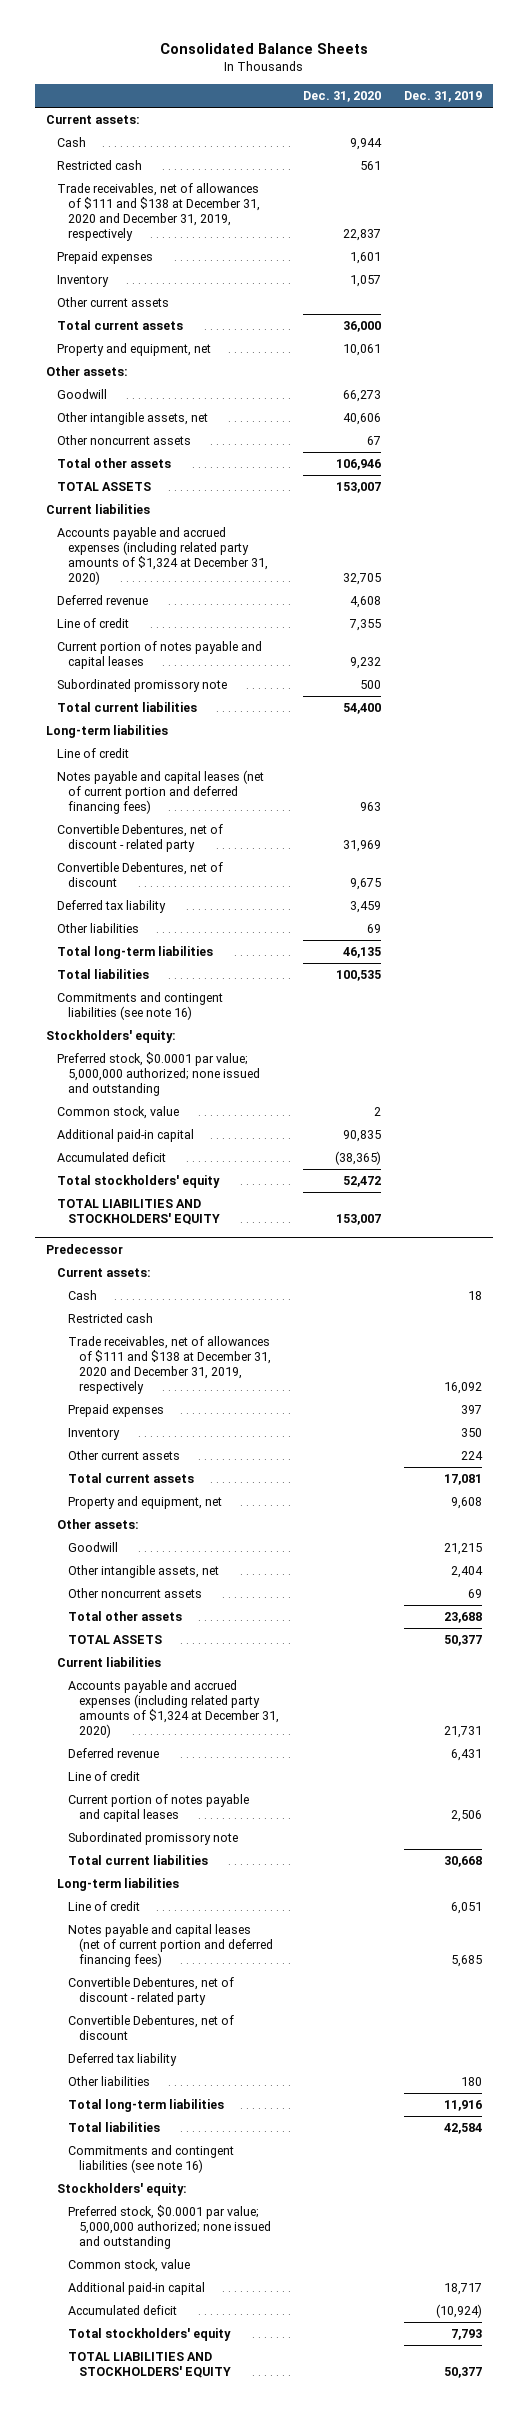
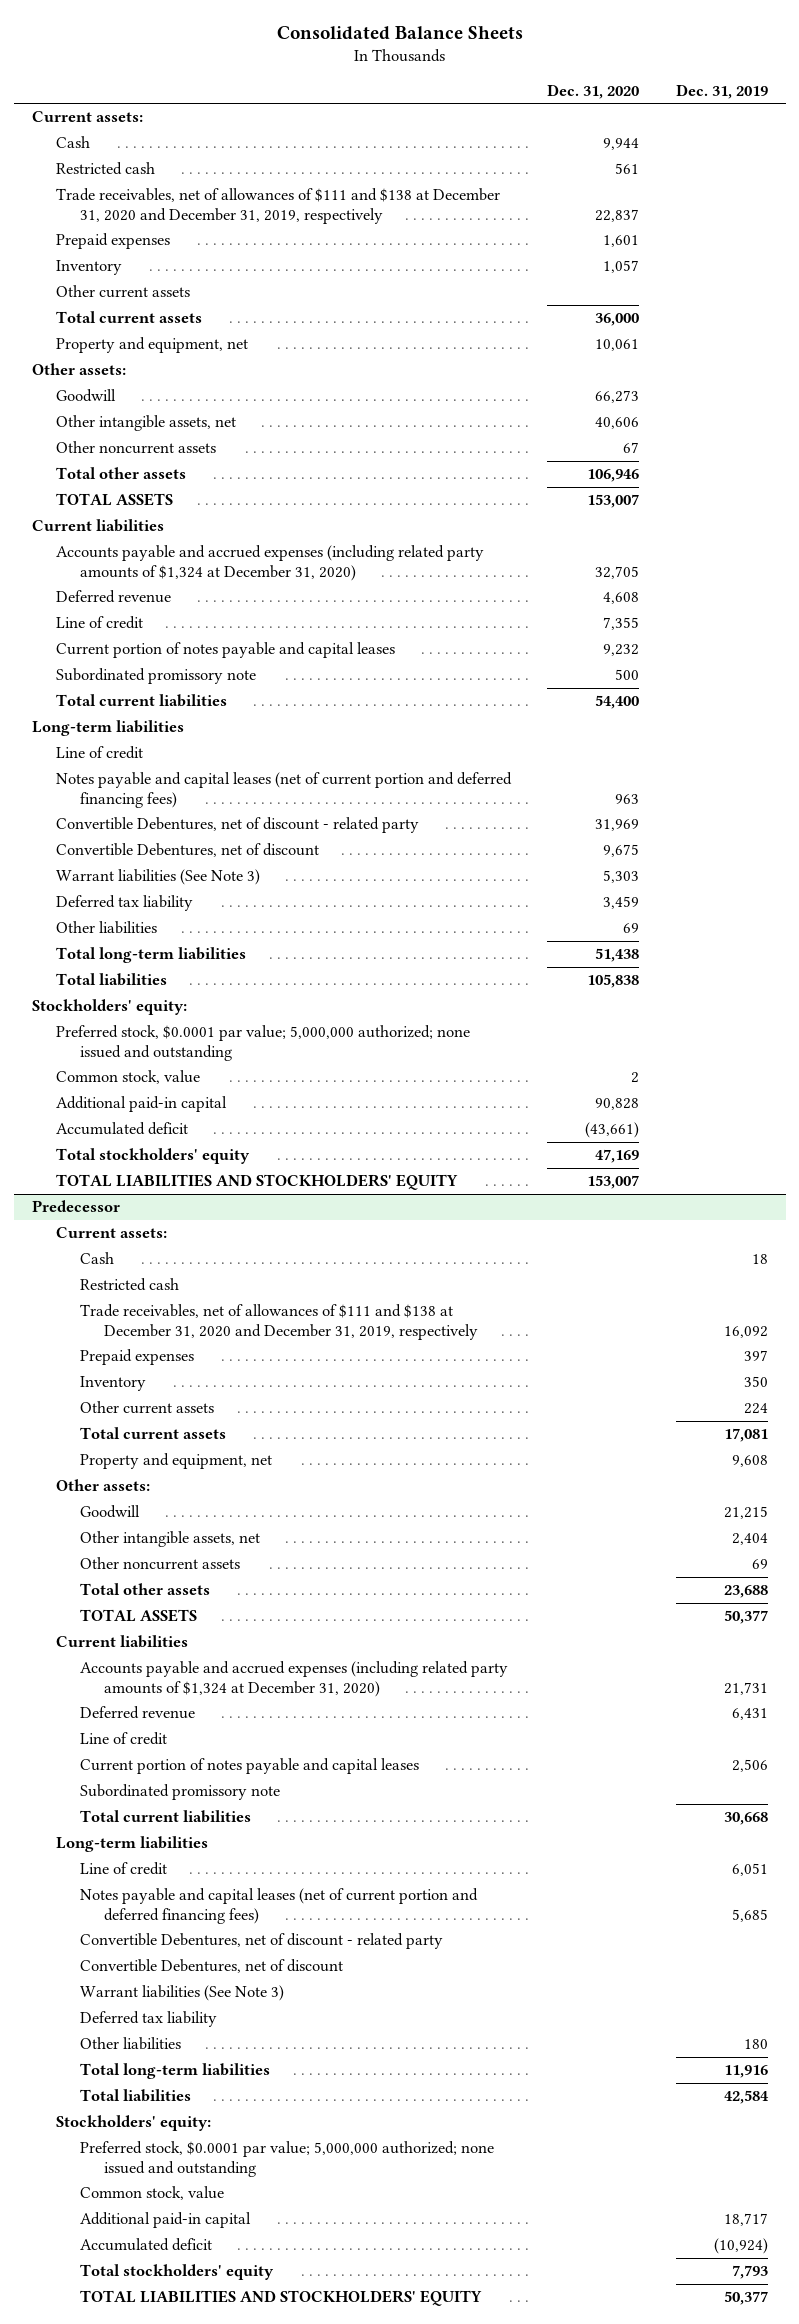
none -> [55,869,260,886] Warrant liabilities (See Note 3)
[57,992,224,1020] Commitments and contingent liabilities (see note 16) -> none
[342,947,381,959] 46,135 -> [595,948,640,963] 51,438
[335,970,381,982] 100,535 -> [587,974,640,989] 105,838
[342,1130,381,1143] 90,835 -> [595,1098,640,1111] 90,828
[334,1151,381,1166] (38,365) -> [585,1122,640,1139] (43,661)
[342,1176,381,1188] 52,472 -> [595,1149,640,1164] 47,169
none -> [79,1985,284,2002] Warrant liabilities (See Note 3)
[68,2145,235,2173] Commitments and contingent liabilities (see note 16) -> none

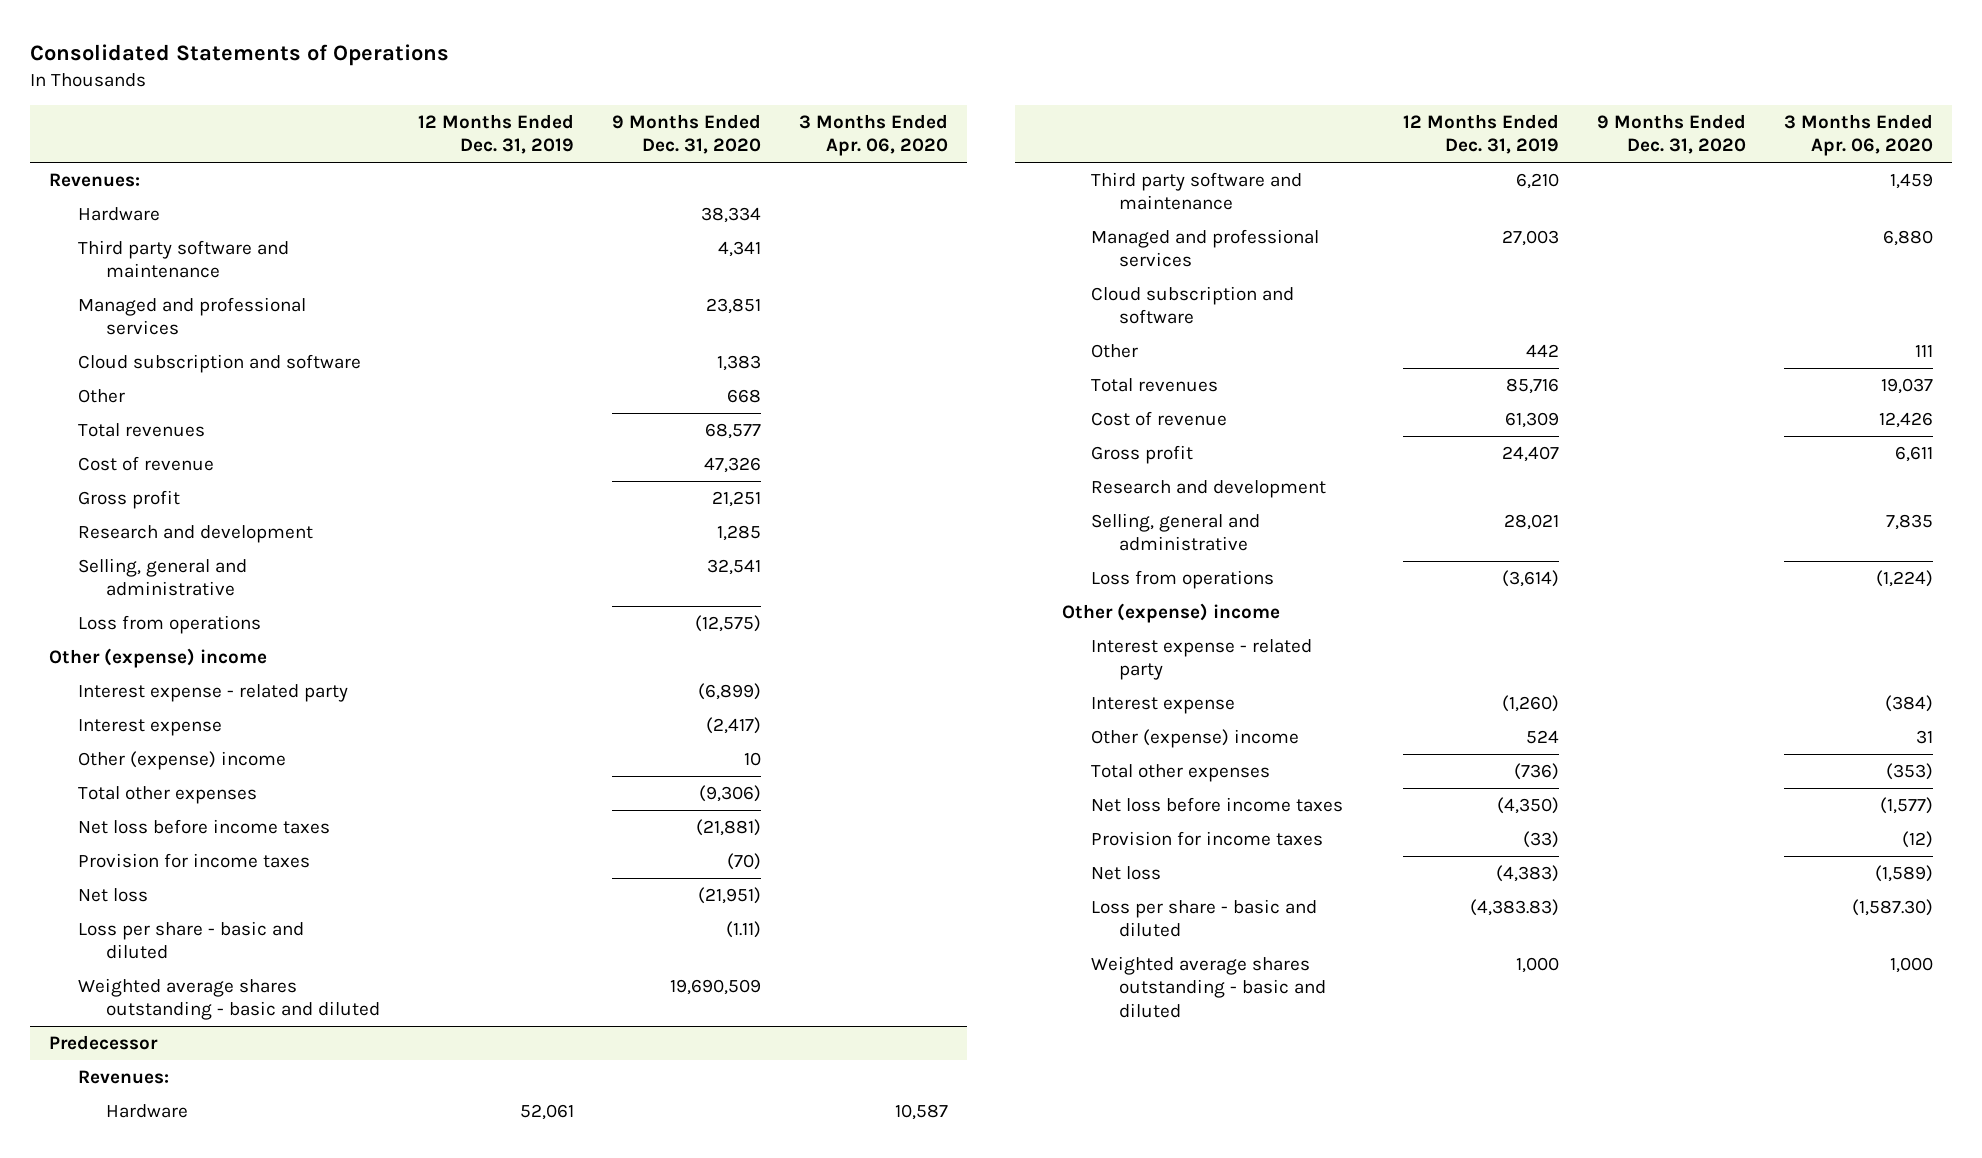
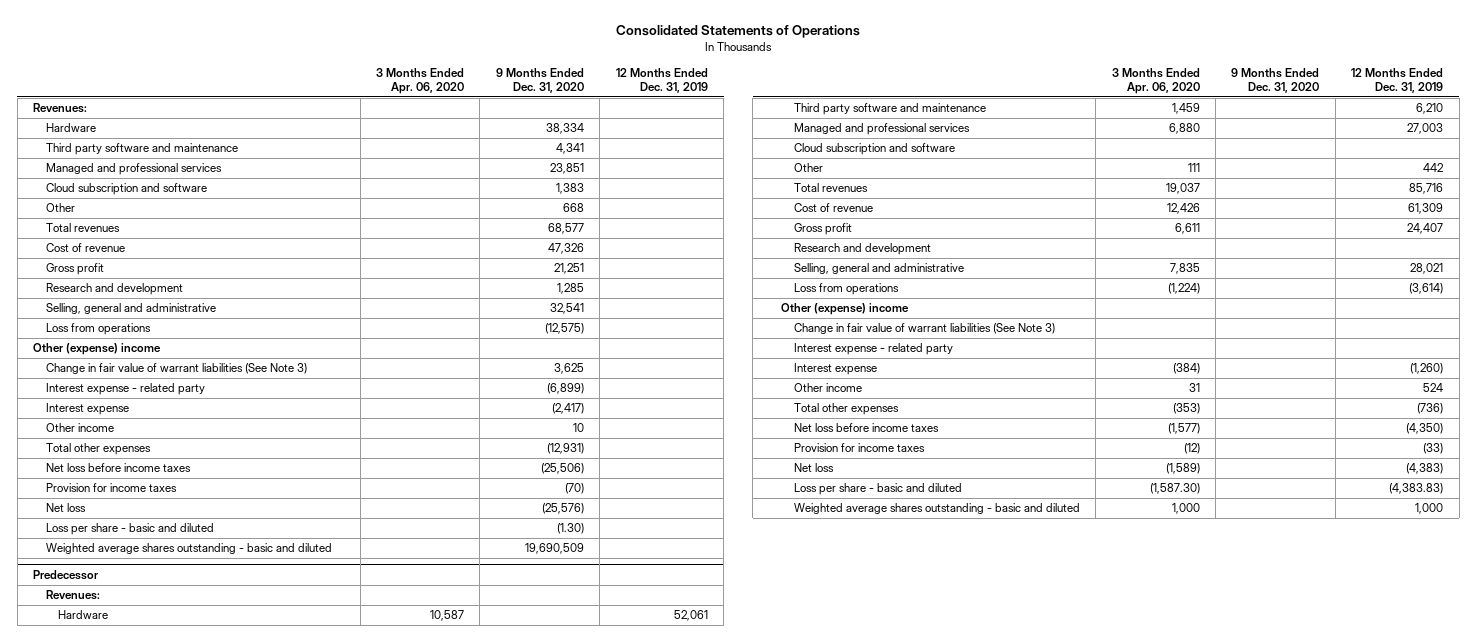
none -> [45,363,307,375] Change in fair value of warrant liabilities (See Note 3)
[77,750,286,770] Other (expense) income -> [45,423,114,433] Other income
[698,784,761,802] (9,306) -> [546,443,584,455] (12,931)
[695,818,761,836] (21,881) -> [540,463,584,475] (25,506)
[697,886,761,904] (21,951) -> [541,503,584,515] (25,576)
[725,920,761,938] (1.11) -> [556,523,584,535] (1.30)
none -> [793,323,1055,335] Change in fair value of warrant liabilities (See Note 3)
[1090,728,1299,748] Other (expense) income -> [793,383,862,393] Other income

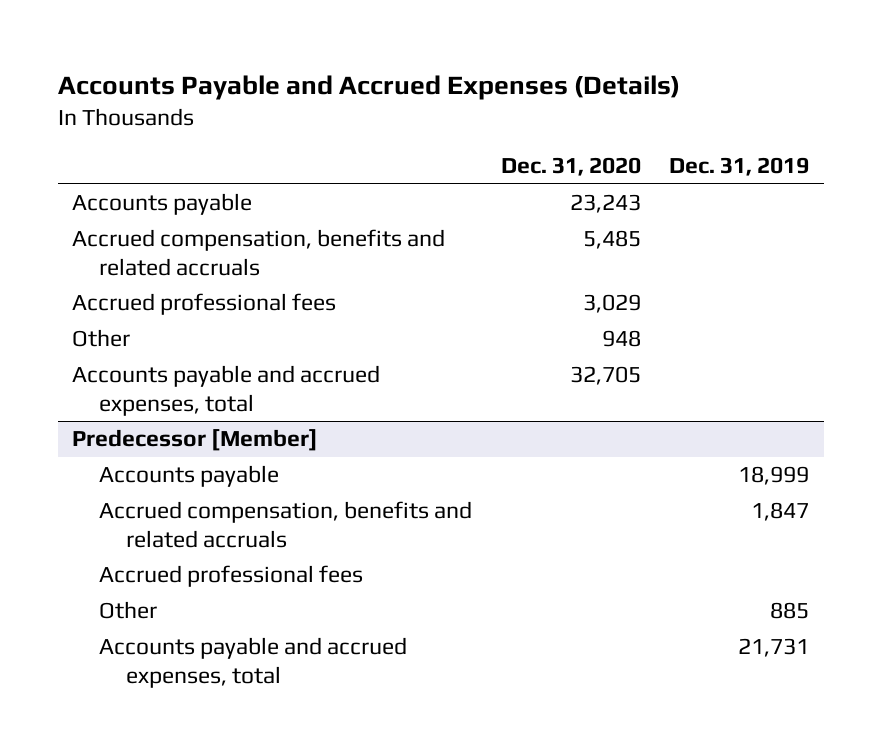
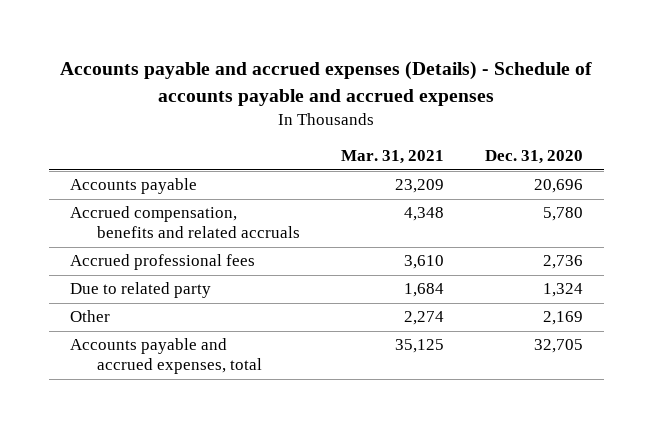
[57,74,680,100] Accounts Payable and Accrued Expenses (Details) -> [60,61,593,106] Accounts payable and accrued expenses (Details) - Schedule of accounts payable and accrued expenses
[669,157,810,177] Dec. 31, 2019 -> none
none -> [340,150,444,165] Mar. 31, 2021
[569,194,641,214] 23,243 -> [534,179,584,194] 20,696
[582,230,641,250] 5,485 -> [543,207,584,222] 5,780
[582,294,641,314] 3,029 -> [543,255,584,270] 2,736
none -> [69,282,211,299] Due to related party
[601,330,641,348] 948 -> [543,311,584,326] 2,169
[72,429,319,452] Predecessor [Member] -> none
[99,465,280,488] Accounts payable -> none
[99,501,473,548] Accrued compensation, benefits and related accruals -> none
[99,565,364,588] Accrued professional fees -> none
[99,601,158,620] Other -> none
[99,637,408,688] Accounts payable and accrued expenses, total -> none

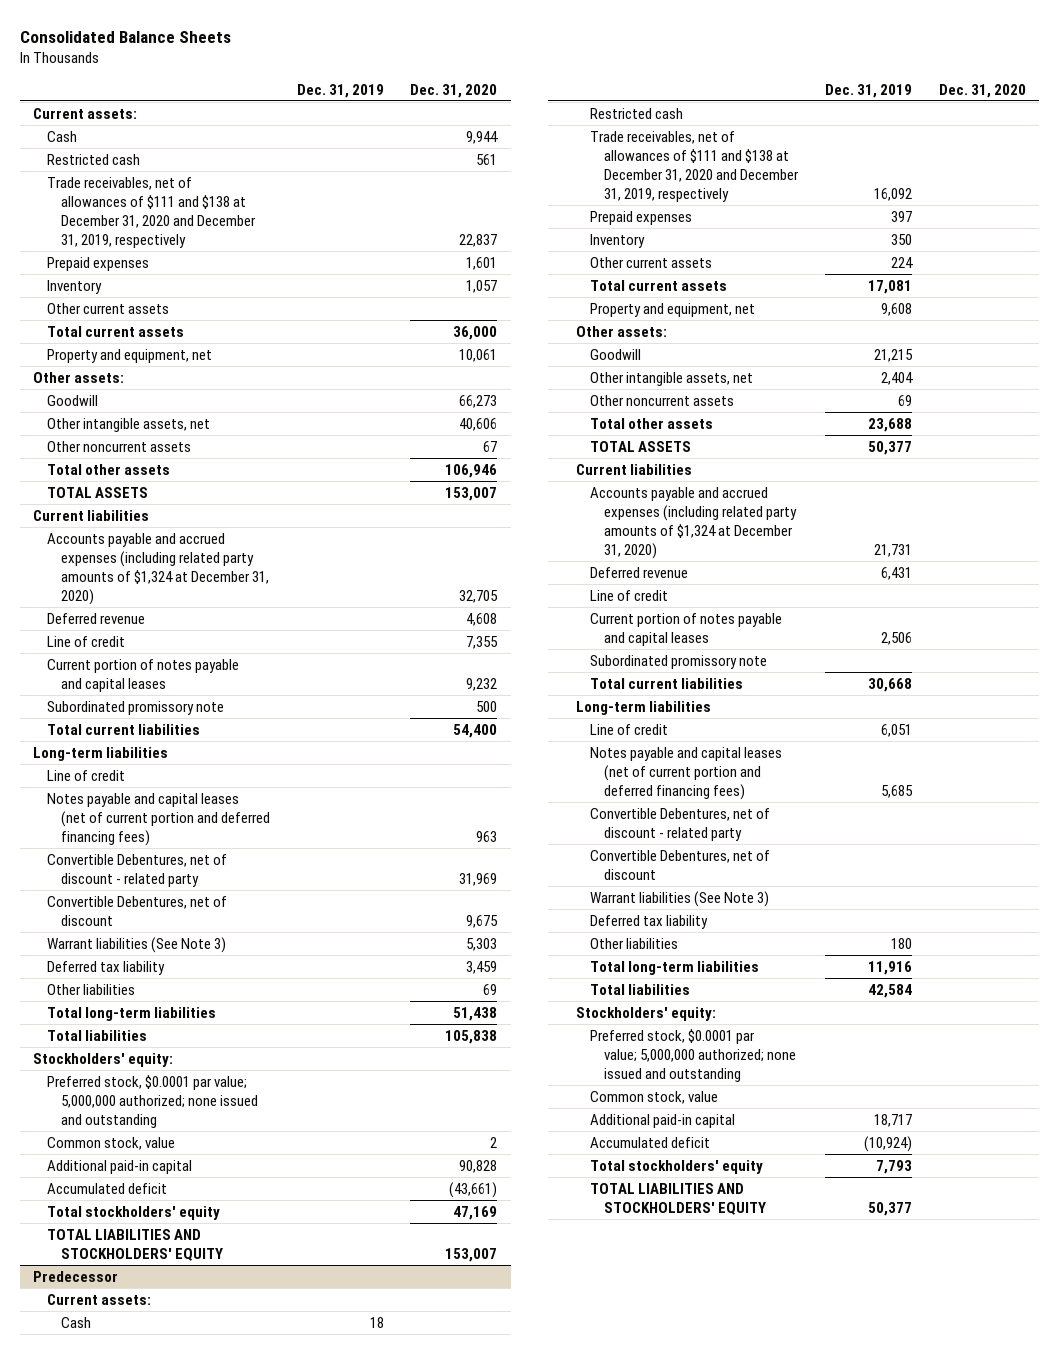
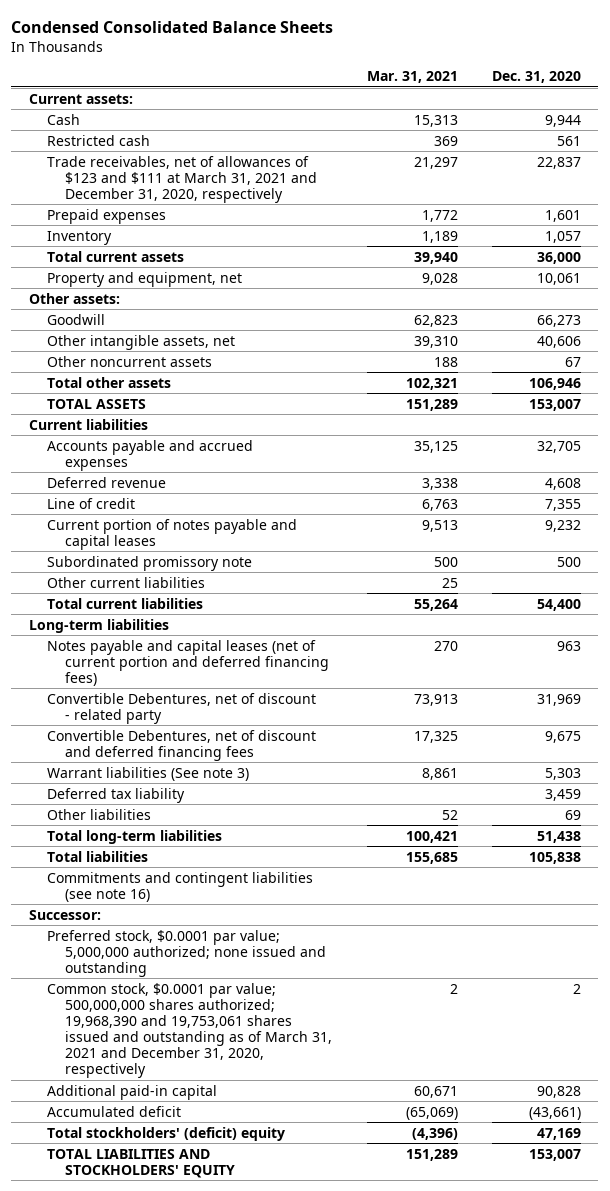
[19,30,231,43] Consolidated Balance Sheets -> [11,20,334,33] Condensed Consolidated Balance Sheets
[296,83,384,98] Dec. 31, 2019 -> none
none -> [366,70,458,83] Mar. 31, 2021
[47,176,257,248] Trade receivables, net of allowances of $111 and $138 at December 31, 2020 and December 31, 2019, respectively -> [46,155,318,203] Trade receivables, net of allowances of $123 and $111 at March 31, 2021 and December 31, 2020, respectively
[47,302,170,314] Other current assets -> none
[47,532,270,605] Accounts payable and accrued expenses (including related party amounts of $1,324 at December 31, 2020) -> [46,439,253,471] Accounts payable and accrued expenses
none -> [46,576,205,588] Other current liabilities
[47,769,126,781] Line of credit -> none
[47,895,228,926] Convertible Debentures, net of discount -> [46,729,316,761] Convertible Debentures, net of discount and deferred financing fees
[47,936,227,953] Warrant liabilities (See Note 3) -> [46,766,249,781] Warrant liabilities (See note 3)
[32,1052,173,1067] Stockholders' equity: -> none
none -> [46,871,313,902] Commitments and contingent liabilities (see note 16)
none -> [28,909,101,920] Successor:
[47,1136,176,1150] Common stock, value -> [46,982,333,1079] Common stock, $0.0001 par value; 500,000,000 shares authorized; 19,968,390 and 19,753,061 shares issued and outstanding as of March 31, 2021 and December 31, 2020, respectively
[47,1205,221,1220] Total stockholders' equity -> [46,1126,285,1141] Total stockholders' (deficit) equity
[32,1270,118,1282] Predecessor -> none
[47,1293,152,1305] Current assets: -> none
[61,1316,92,1328] Cash -> none
[589,107,683,119] Restricted cash -> none
[589,130,800,202] Trade receivables, net of allowances of $111 and $138 at December 31, 2020 and December 31, 2019, respectively -> none
[589,210,692,225] Prepaid expenses -> none
[589,233,645,248] Inventory -> none
[589,256,712,268] Other current assets -> none
[589,279,727,291] Total current assets -> none
[589,302,755,317] Property and equipment, net -> none
[575,325,667,337] Other assets: -> none
[589,348,641,360] Goodwill -> none
[589,371,753,386] Other intangible assets, net -> none
[589,394,734,406] Other noncurrent assets -> none
[589,417,713,429] Total other assets -> none
[589,440,691,452] TOTAL ASSETS -> none
[575,463,692,475] Current liabilities -> none
[589,486,798,559] Accounts payable and accrued expenses (including related party amounts of $1,324 at December 31, 2020) -> none
[589,566,688,578] Deferred revenue -> none
[589,589,668,601] Line of credit -> none
[589,612,782,646] Current portion of notes payable and capital leases -> none
[589,654,767,669] Subordinated promissory note -> none
[589,677,743,689] Total current liabilities -> none
[575,700,711,715] Long-term liabilities -> none
[589,723,668,735] Line of credit -> none
[589,746,782,800] Notes payable and capital leases (net of current portion and deferred financing fees) -> none
[589,807,770,841] Convertible Debentures, net of discount - related party -> none
[589,849,770,880] Convertible Debentures, net of discount -> none
[589,890,769,907] Warrant liabilities (See Note 3) -> none
[589,914,708,929] Deferred tax liability -> none
[589,937,678,949] Other liabilities -> none
[589,960,759,975] Total long-term liabilities -> none
[589,983,690,995] Total liabilities -> none
[575,1006,716,1021] Stockholders' equity: -> none
[589,1028,797,1082] Preferred stock, $0.0001 par value; 5,000,000 authorized; none issued and outstanding -> none
[589,1090,718,1104] Common stock, value -> none
[589,1113,735,1128] Additional paid-in capital -> none
[589,1136,710,1148] Accumulated deficit -> none
[589,1159,763,1174] Total stockholders' equity -> none
[589,1182,767,1215] TOTAL LIABILITIES AND STOCKHOLDERS' EQUITY -> none

